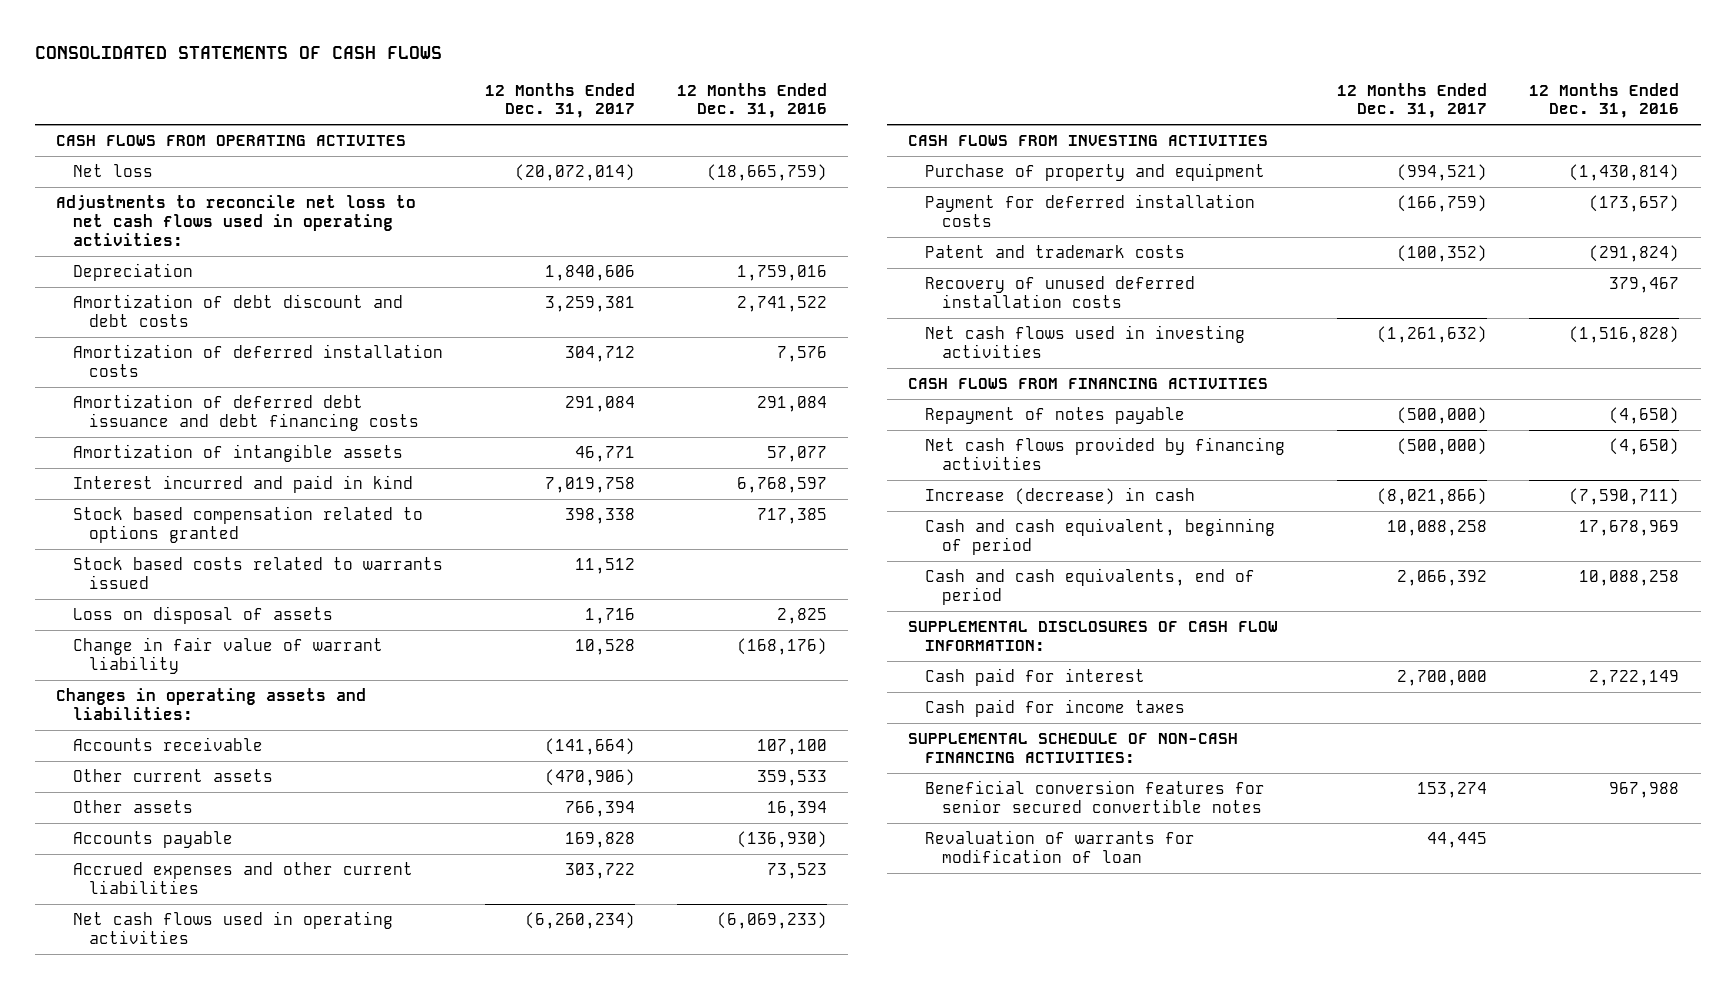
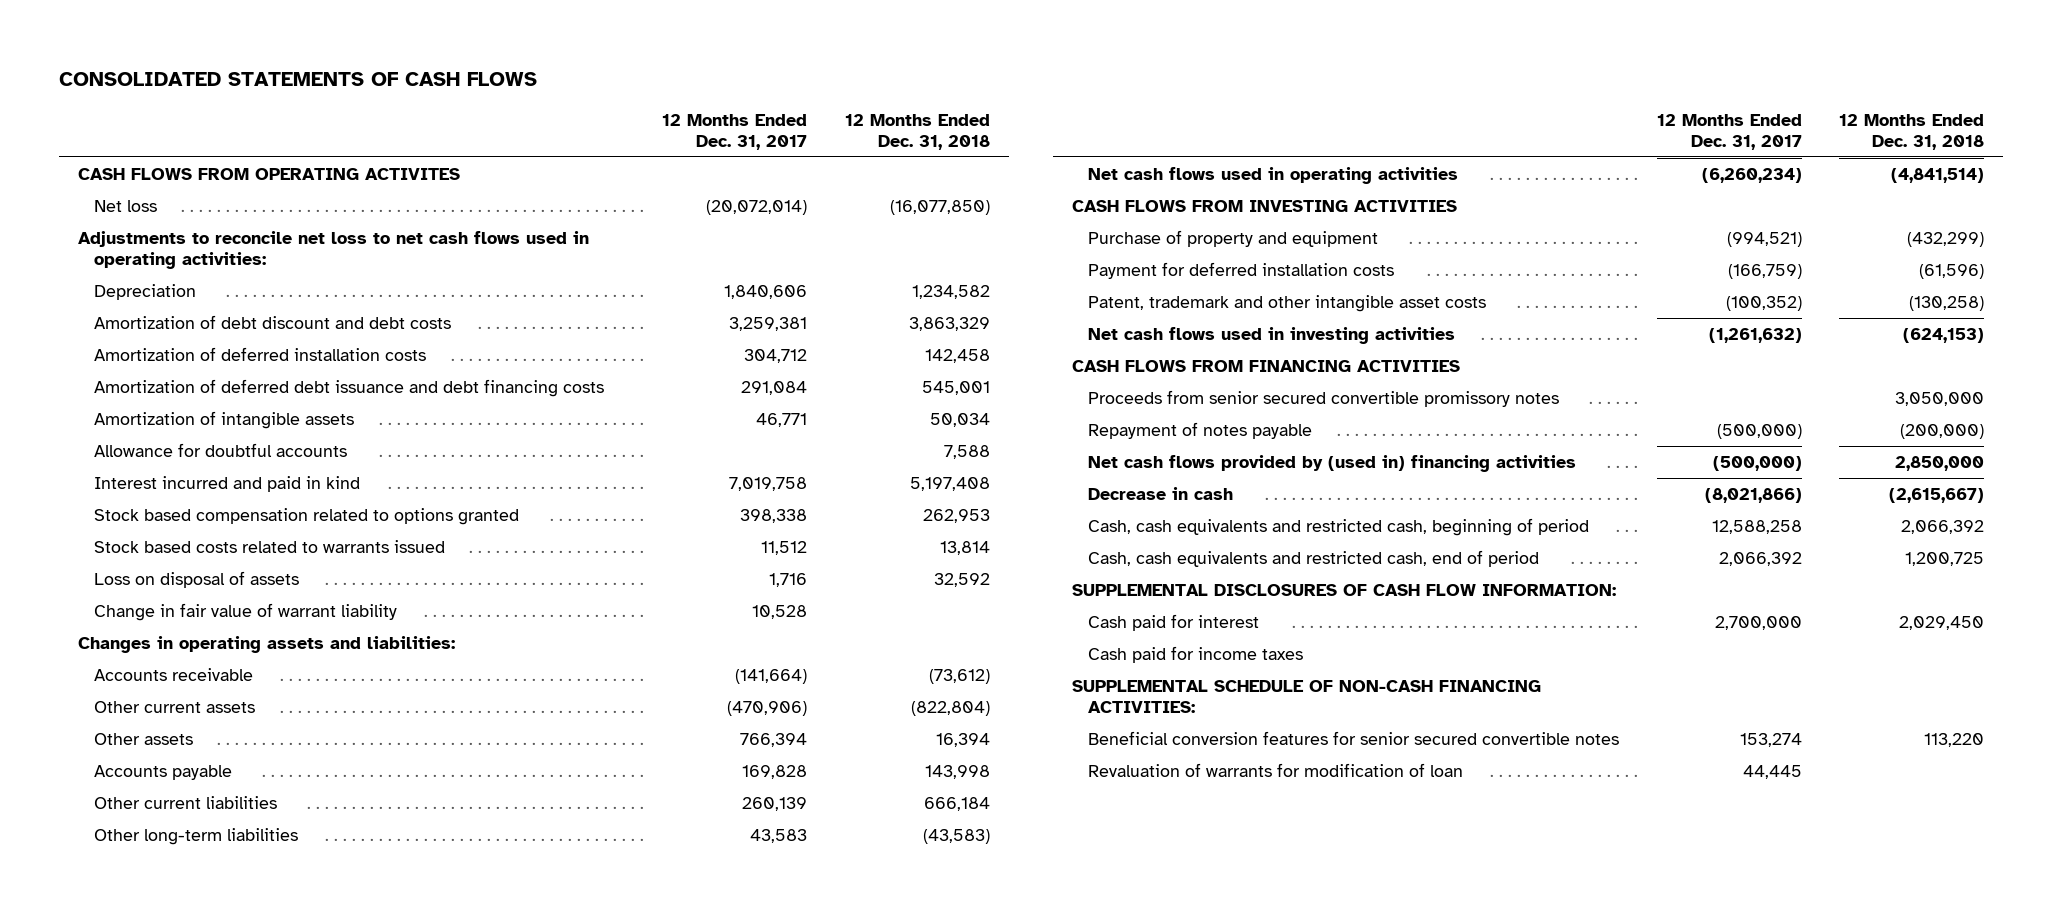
[676,82,827,119] 12 Months Ended Dec. 31, 2016 -> none
none -> [845,113,991,150] 12 Months Ended Dec. 31, 2018
none -> [93,442,347,457] Allowance for doubtful accounts
[72,861,413,894] Accrued expenses and other current liabilities -> [93,795,277,809] Other current liabilities
[564,862,635,879] 303,722 -> [742,796,808,811] 260,139
none -> [93,827,298,845] Other long-term liabilities
[925,275,1196,308] Recovery of unused deferred installation costs -> none
[925,244,1186,258] Patent and trademark costs -> [1088,294,1487,312] Patent, trademark and other intangible asset costs
none -> [1088,389,1560,407] Proceeds from senior secured convertible promissory notes
[925,436,1286,470] Net cash flows provided by financing activities -> [1088,454,1577,472] Net cash flows provided by (used in) financing activities
[925,486,1196,505] Increase (decrease) in cash -> [1088,486,1234,500] Decrease in cash
[925,517,1276,555] Cash and cash equivalent, beginning of period -> [1088,517,1590,536] Cash, cash equivalents and restricted cash, beginning of period
[1387,519,1488,536] 10,088,258 -> [1711,519,1802,534] 12,588,258
[925,567,1256,605] Cash and cash equivalents, end of period -> [1088,549,1540,567] Cash, cash equivalents and restricted cash, end of period

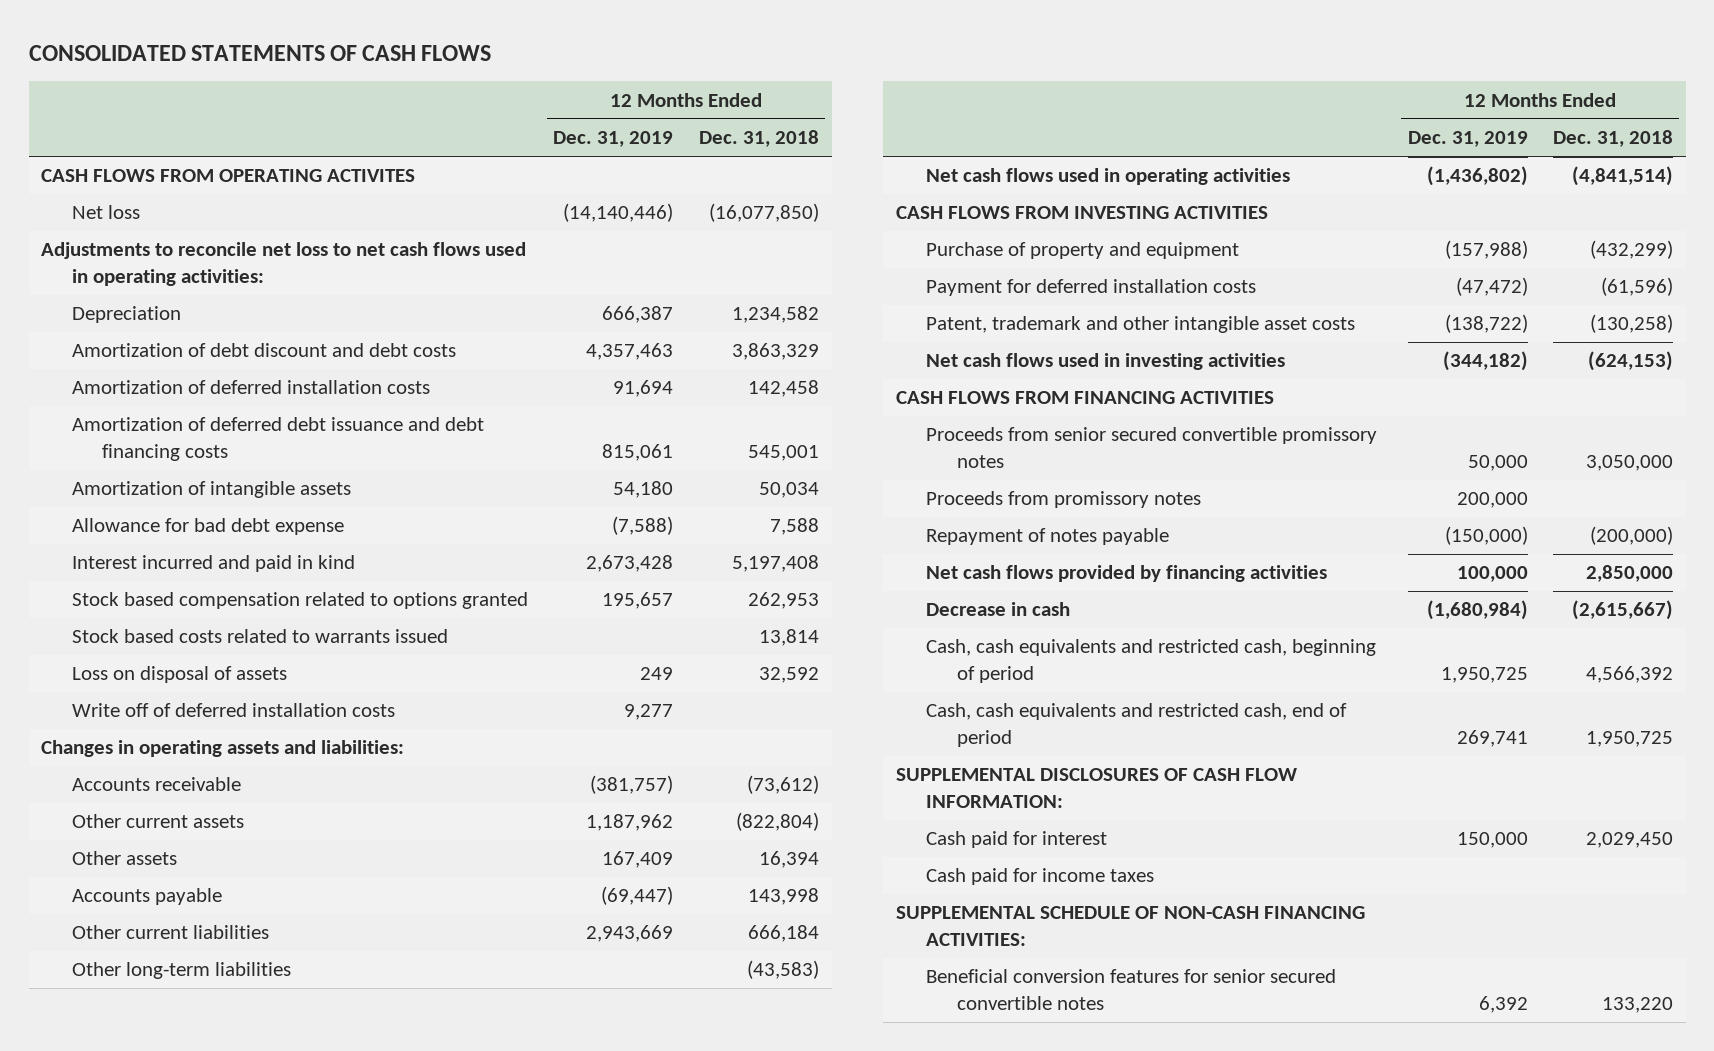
[662,113,808,150] 12 Months Ended Dec. 31, 2017 -> none
none -> [553,131,674,148] Dec. 31, 2019
[93,442,347,457] Allowance for doubtful accounts -> [71,518,344,536] Allowance for bad debt expense
[93,602,397,621] Change in fair value of warrant liability -> none
none -> [71,703,395,718] Write off of deferred installation costs
none -> [926,491,1202,509] Proceeds from promissory notes
[1088,454,1577,472] Net cash flows provided by (used in) financing activities -> [926,565,1328,583] Net cash flows provided by financing activities
[1901,519,1985,534] 2,066,392 -> [1586,665,1674,683] 4,566,392
[1905,551,1985,566] 1,200,725 -> [1586,730,1674,747] 1,950,725
[1088,762,1464,777] Revaluation of warrants for modification of loan -> none
[1924,732,1985,747] 113,220 -> [1602,996,1674,1013] 133,220

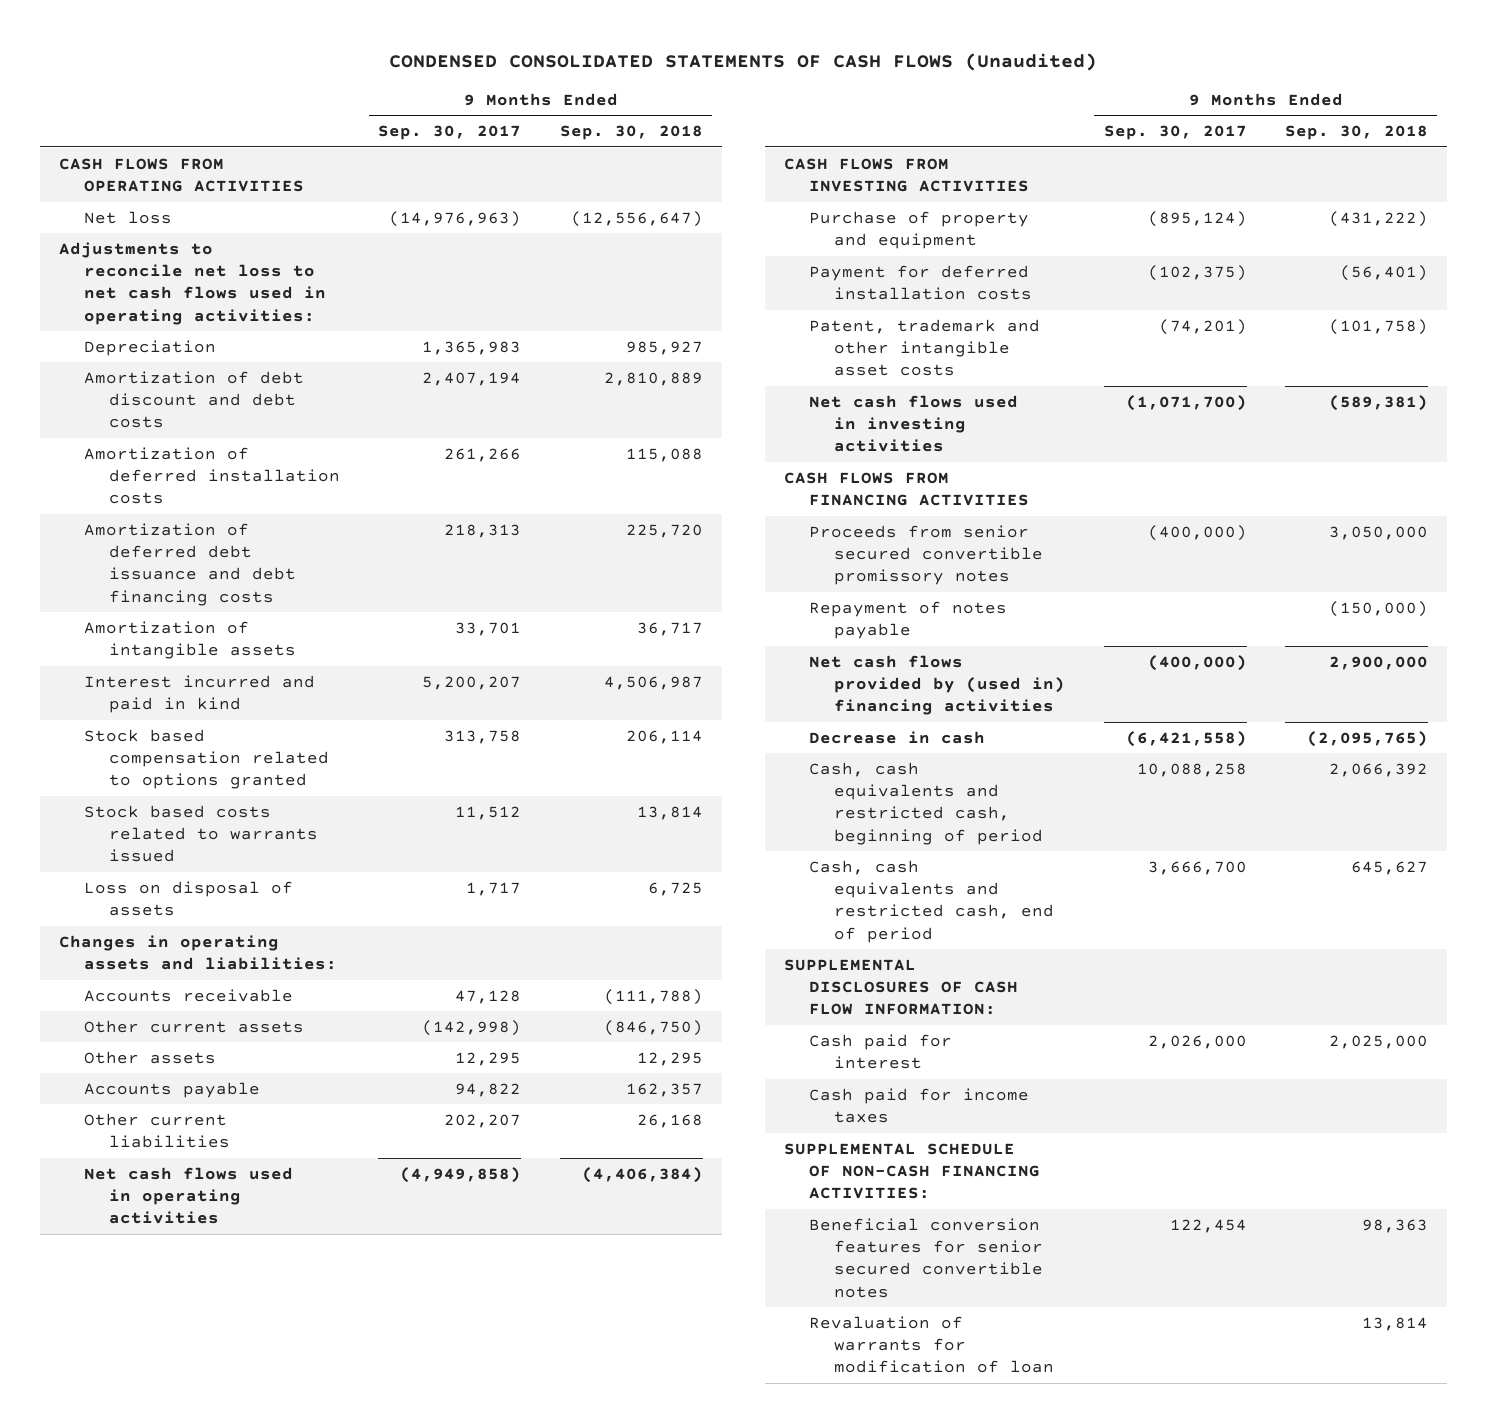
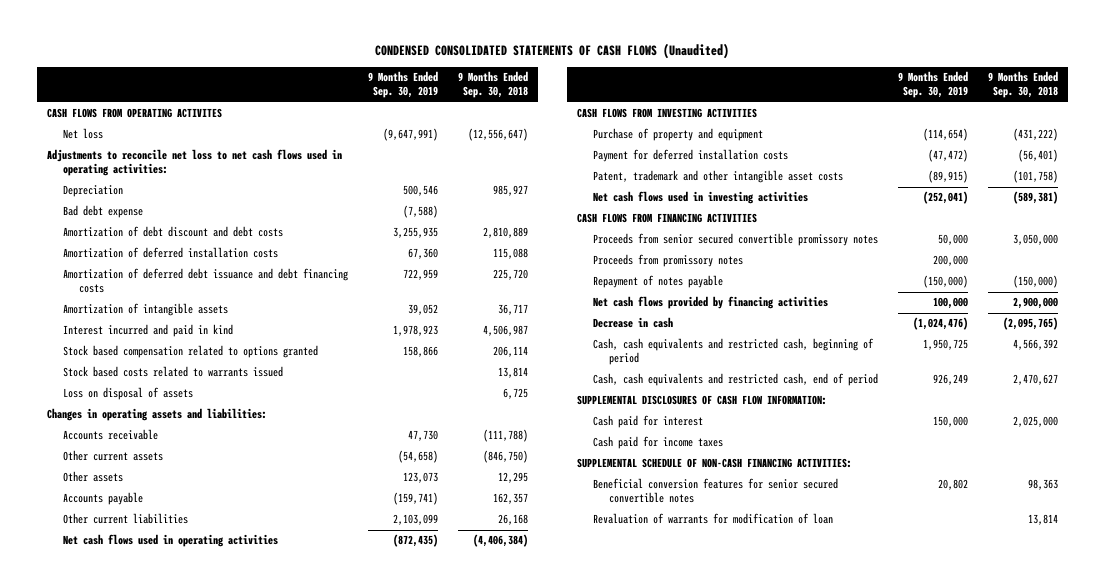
[378,125,522,141] Sep. 30, 2017 -> none
none -> [368,71,439,99] 9 Months Ended Sep. 30, 2019
[59,157,305,193] CASH FLOWS FROM OPERATING ACTIVITIES -> [47,108,223,119] CASH FLOWS FROM OPERATING ACTIVITES
none -> [63,205,144,219] Bad debt expense
none -> [592,254,743,268] Proceeds from promissory notes
[809,654,1066,716] Net cash flows provided by (used in) financing activities -> [592,296,828,310] Net cash flows provided by financing activities
[1328,762,1428,777] 2,066,392 -> [1012,339,1058,351] 4,566,392
[1350,860,1428,875] 645,627 -> [1012,374,1058,386] 2,470,627

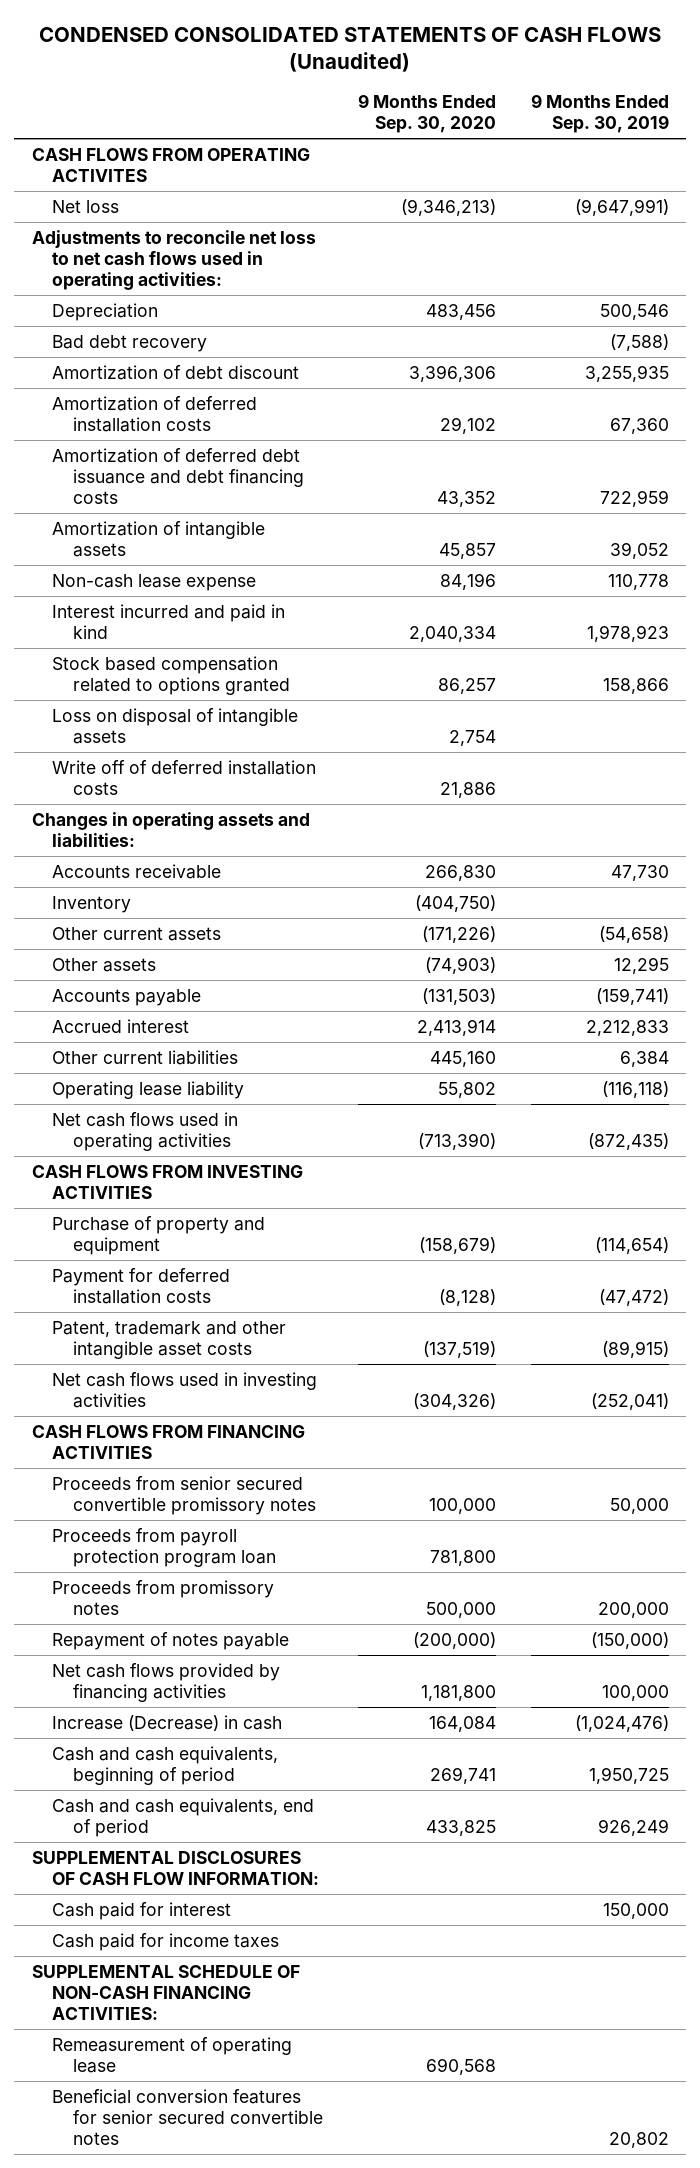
[457,71,528,99] 9 Months Ended Sep. 30, 2018 -> none
none -> [357,94,496,134] 9 Months Ended Sep. 30, 2020
[63,205,144,219] Bad debt expense -> [52,334,208,352] Bad debt recovery
[63,226,284,238] Amortization of debt discount and debt costs -> [52,364,300,380] Amortization of debt discount
none -> [52,573,257,591] Non-cash lease expense
[63,366,284,378] Stock based costs related to warrants issued -> none
[63,387,194,401] Loss on disposal of assets -> [52,707,299,744] Loss on disposal of intangible assets
none -> [52,759,317,795] Write off of deferred installation costs
none -> [52,895,132,913] Inventory
[403,472,439,484] 123,073 -> [613,956,669,974] 12,295
none -> [52,1018,190,1033] Accrued interest
[393,514,439,526] 2,103,099 -> [619,1050,669,1067] 6,384
none -> [52,1080,245,1099] Operating lease liability
none -> [52,1527,276,1567] Proceeds from payroll protection program loan
[592,317,673,329] Decrease in cash -> [52,1714,283,1731] Increase (Decrease) in cash
[592,338,874,366] Cash, cash equivalents and restricted cash, beginning of period -> [52,1745,279,1785] Cash and cash equivalents, beginning of period
[592,373,878,387] Cash, cash equivalents and restricted cash, end of period -> [52,1797,315,1837] Cash and cash equivalents, end of period
none -> [52,2036,293,2073] Remeasurement of operating lease
[592,513,833,525] Revaluation of warrants for modification of loan -> none

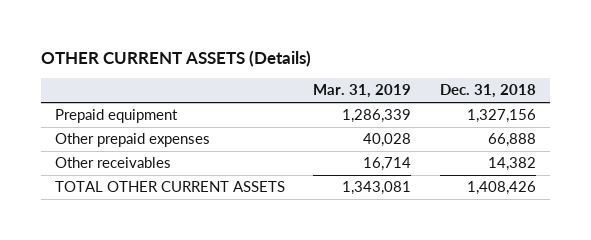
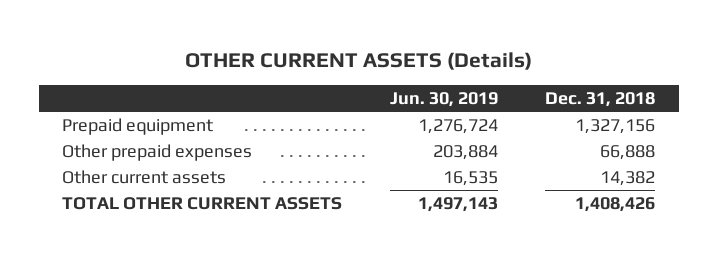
[313,84,412,99] Mar. 31, 2019 -> none
none -> [389,91,498,107] Jun. 30, 2019
[55,157,172,169] Other receivables -> [62,170,227,185] Other current assets

